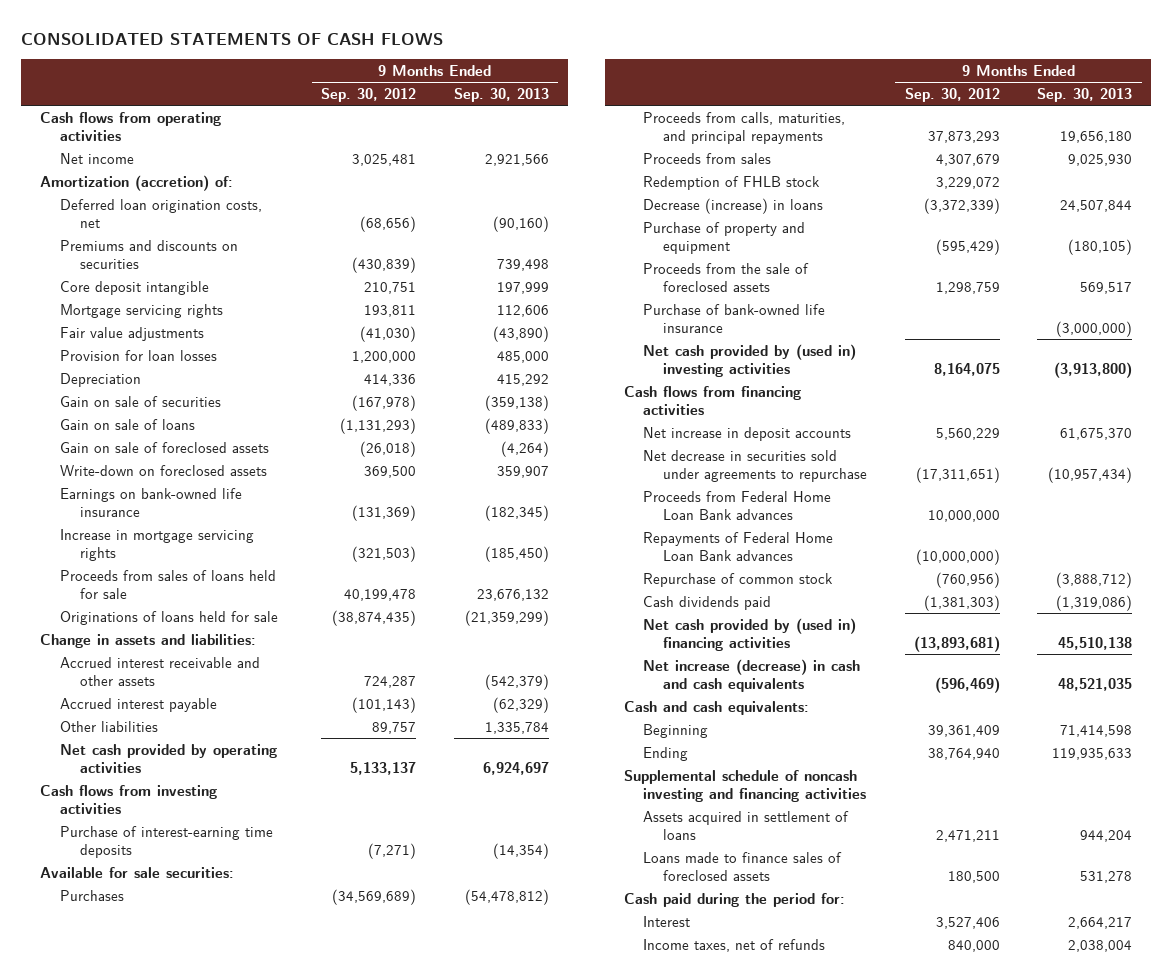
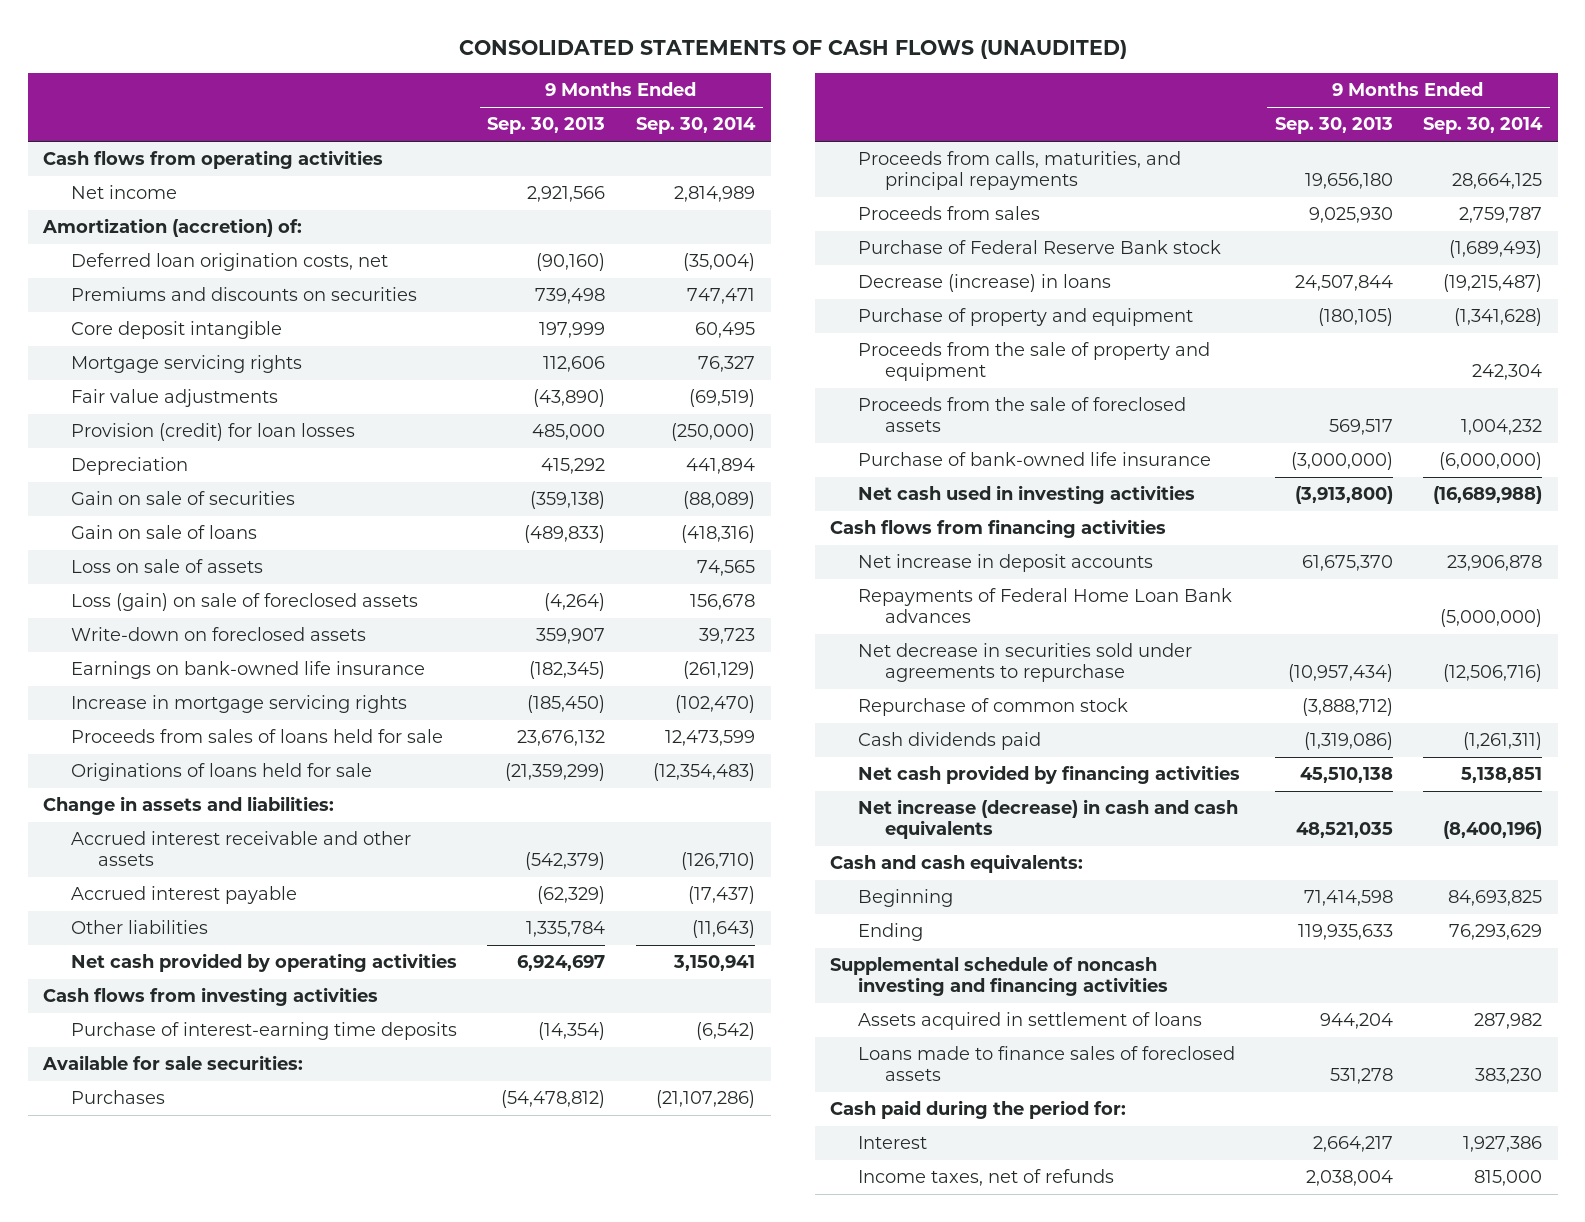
[21,32,444,45] CONSOLIDATED STATEMENTS OF CASH FLOWS -> [458,40,1127,60] CONSOLIDATED STATEMENTS OF CASH FLOWS (UNAUDITED)
[321,87,417,102] Sep. 30, 2012 -> none
none -> [636,117,757,135] Sep. 30, 2014
[59,349,217,361] Provision for loan losses -> [70,423,355,442] Provision (credit) for loan losses
none -> [70,559,263,574] Loss on sale of assets
[59,441,269,453] Gain on sale of foreclosed assets -> [70,593,418,612] Loss (gain) on sale of foreclosed assets
[643,175,821,190] Redemption of FHLB stock -> none
none -> [857,240,1221,255] Purchase of Federal Reserve Bank stock
none -> [857,342,1210,381] Proceeds from the sale of property and equipment
[643,343,857,377] Net cash provided by (used in) investing activities -> [857,485,1195,505] Net cash used in investing activities
[643,490,832,520] Proceeds from Federal Home Loan Bank advances -> none
[643,449,868,482] Net decrease in securities sold under agreements to repurchase -> [857,643,1192,682] Net decrease in securities sold under agreements to repurchase
[643,617,857,651] Net cash provided by (used in) financing activities -> [857,765,1240,785] Net cash provided by financing activities

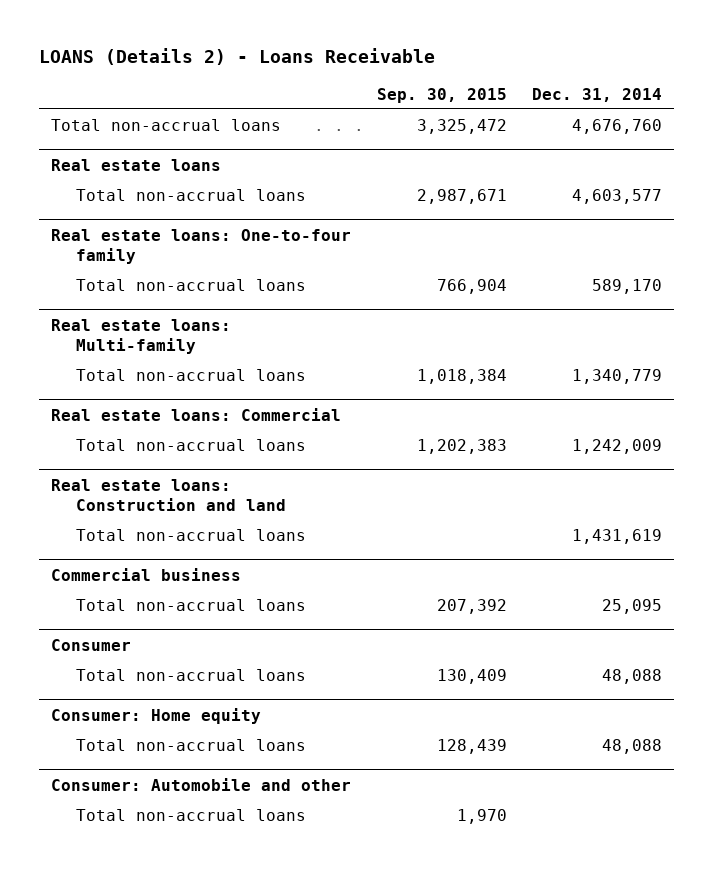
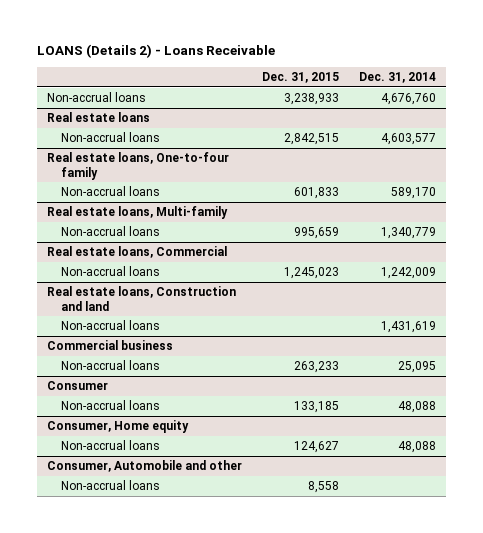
[376,87,507,103] Sep. 30, 2015 -> none
none -> [262,72,340,84] Dec. 31, 2015
[51,118,282,131] Total non-accrual loans -> [47,91,147,102] Non-accrual loans
[75,188,306,201] Total non-accrual loans -> [61,131,161,142] Non-accrual loans
[51,228,352,264] Real estate loans: One-to-four family -> [47,151,230,180] Real estate loans, One-to-four family
[75,278,306,291] Total non-accrual loans -> [61,185,161,196] Non-accrual loans
[51,318,232,354] Real estate loans: Multi-family -> [47,205,229,219] Real estate loans, Multi-family
[75,368,306,381] Total non-accrual loans -> [61,225,161,236] Non-accrual loans
[51,407,342,421] Real estate loans: Commercial -> [47,245,228,258] Real estate loans, Commercial
[75,438,306,451] Total non-accrual loans -> [61,265,161,276] Non-accrual loans
[51,478,286,511] Real estate loans: Construction and land -> [47,285,237,311] Real estate loans, Construction and land
[75,528,306,541] Total non-accrual loans -> [61,319,161,330] Non-accrual loans
[75,598,306,611] Total non-accrual loans -> [61,359,161,370] Non-accrual loans
[75,668,306,681] Total non-accrual loans -> [61,399,161,410] Non-accrual loans
[51,707,262,724] Consumer: Home equity -> [47,419,190,433] Consumer, Home equity
[75,738,306,751] Total non-accrual loans -> [61,439,161,450] Non-accrual loans
[51,777,352,791] Consumer: Automobile and other -> [47,459,243,472] Consumer, Automobile and other
[75,808,306,821] Total non-accrual loans -> [61,479,161,490] Non-accrual loans

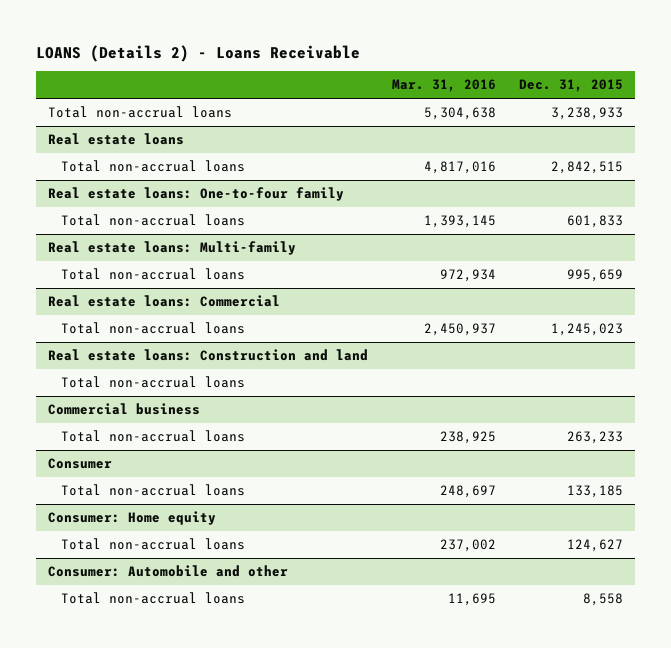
[359,72,437,84] Dec. 31, 2014 -> none
none -> [391,79,496,93] Mar. 31, 2016
[47,91,147,102] Non-accrual loans -> [48,106,233,119] Total non-accrual loans
[61,131,161,142] Non-accrual loans -> [60,160,245,173] Total non-accrual loans
[47,151,230,180] Real estate loans, One-to-four family -> [48,187,345,202] Real estate loans: One-to-four family
[61,185,161,196] Non-accrual loans -> [60,214,245,227] Total non-accrual loans
[47,205,229,219] Real estate loans, Multi-family -> [48,241,297,256] Real estate loans: Multi-family
[61,225,161,236] Non-accrual loans -> [60,268,245,281] Total non-accrual loans
[47,245,228,258] Real estate loans, Commercial -> [48,295,281,308] Real estate loans: Commercial
[61,265,161,276] Non-accrual loans -> [60,322,245,335] Total non-accrual loans
[47,285,237,311] Real estate loans, Construction and land -> [48,349,369,362] Real estate loans: Construction and land
[61,319,161,330] Non-accrual loans -> [60,376,245,389] Total non-accrual loans
[61,359,161,370] Non-accrual loans -> [60,430,245,443] Total non-accrual loans
[61,399,161,410] Non-accrual loans -> [60,484,245,497] Total non-accrual loans
[47,419,190,433] Consumer, Home equity -> [48,511,217,526] Consumer: Home equity
[61,439,161,450] Non-accrual loans -> [60,538,245,551] Total non-accrual loans
[47,459,243,472] Consumer, Automobile and other -> [48,565,289,578] Consumer: Automobile and other
[61,479,161,490] Non-accrual loans -> [60,592,245,605] Total non-accrual loans

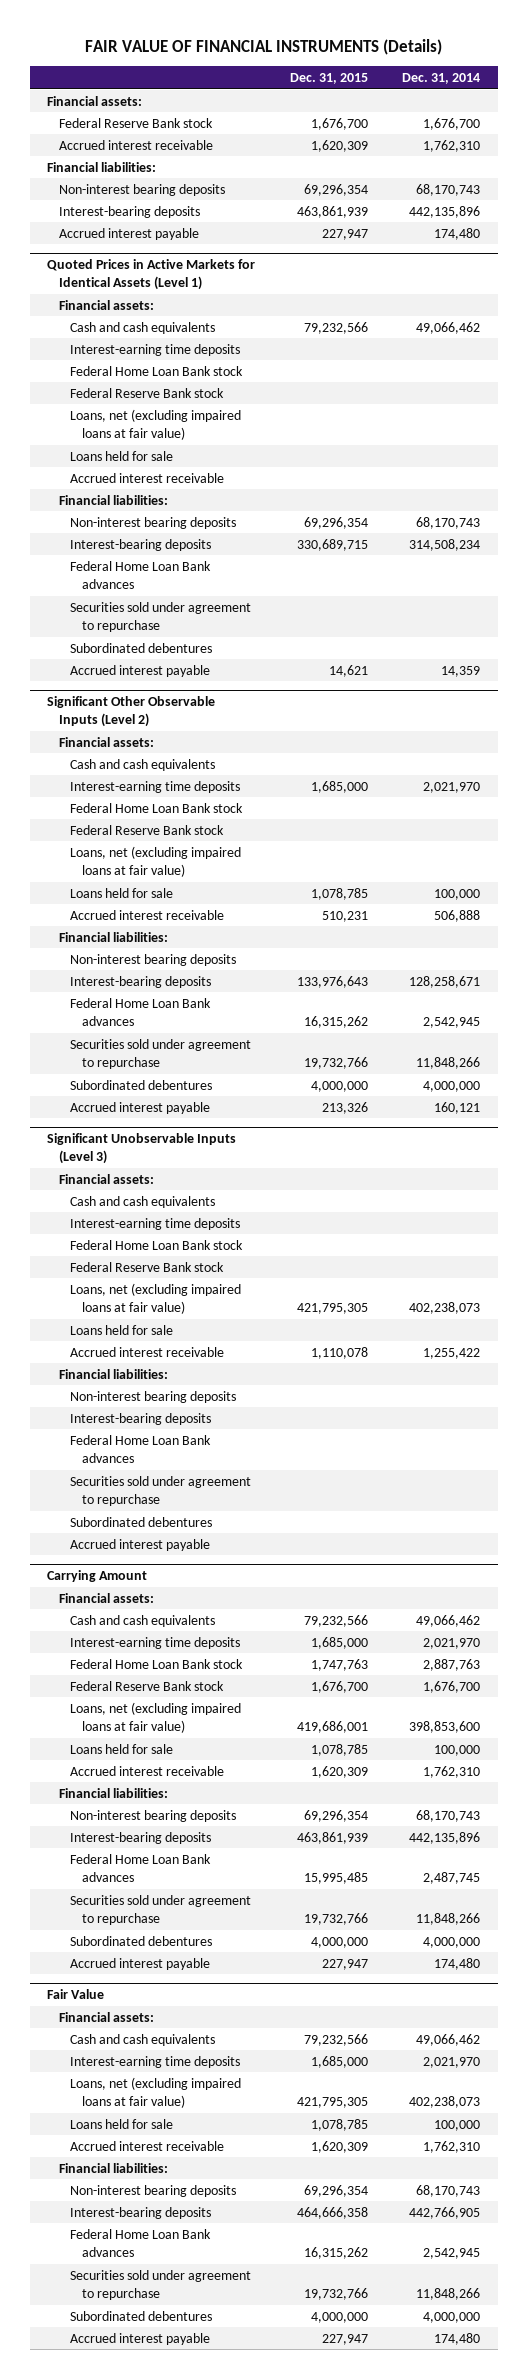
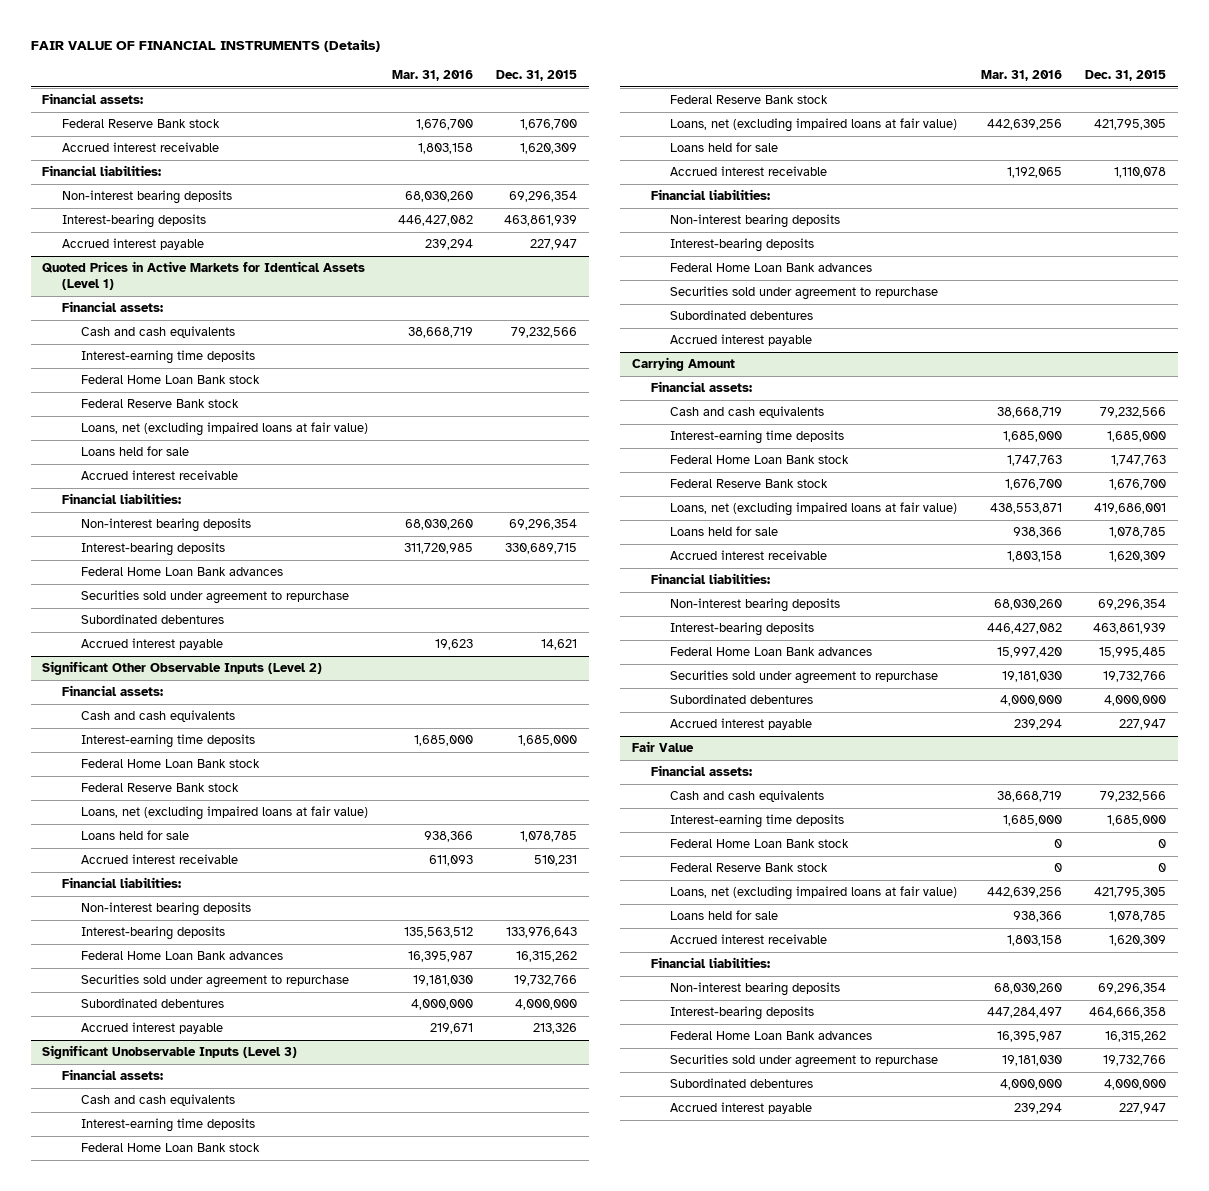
[402,73,481,85] Dec. 31, 2014 -> none
none -> [391,69,473,81] Mar. 31, 2016
none -> [670,839,850,849] Federal Home Loan Bank stock
none -> [670,863,829,873] Federal Reserve Bank stock

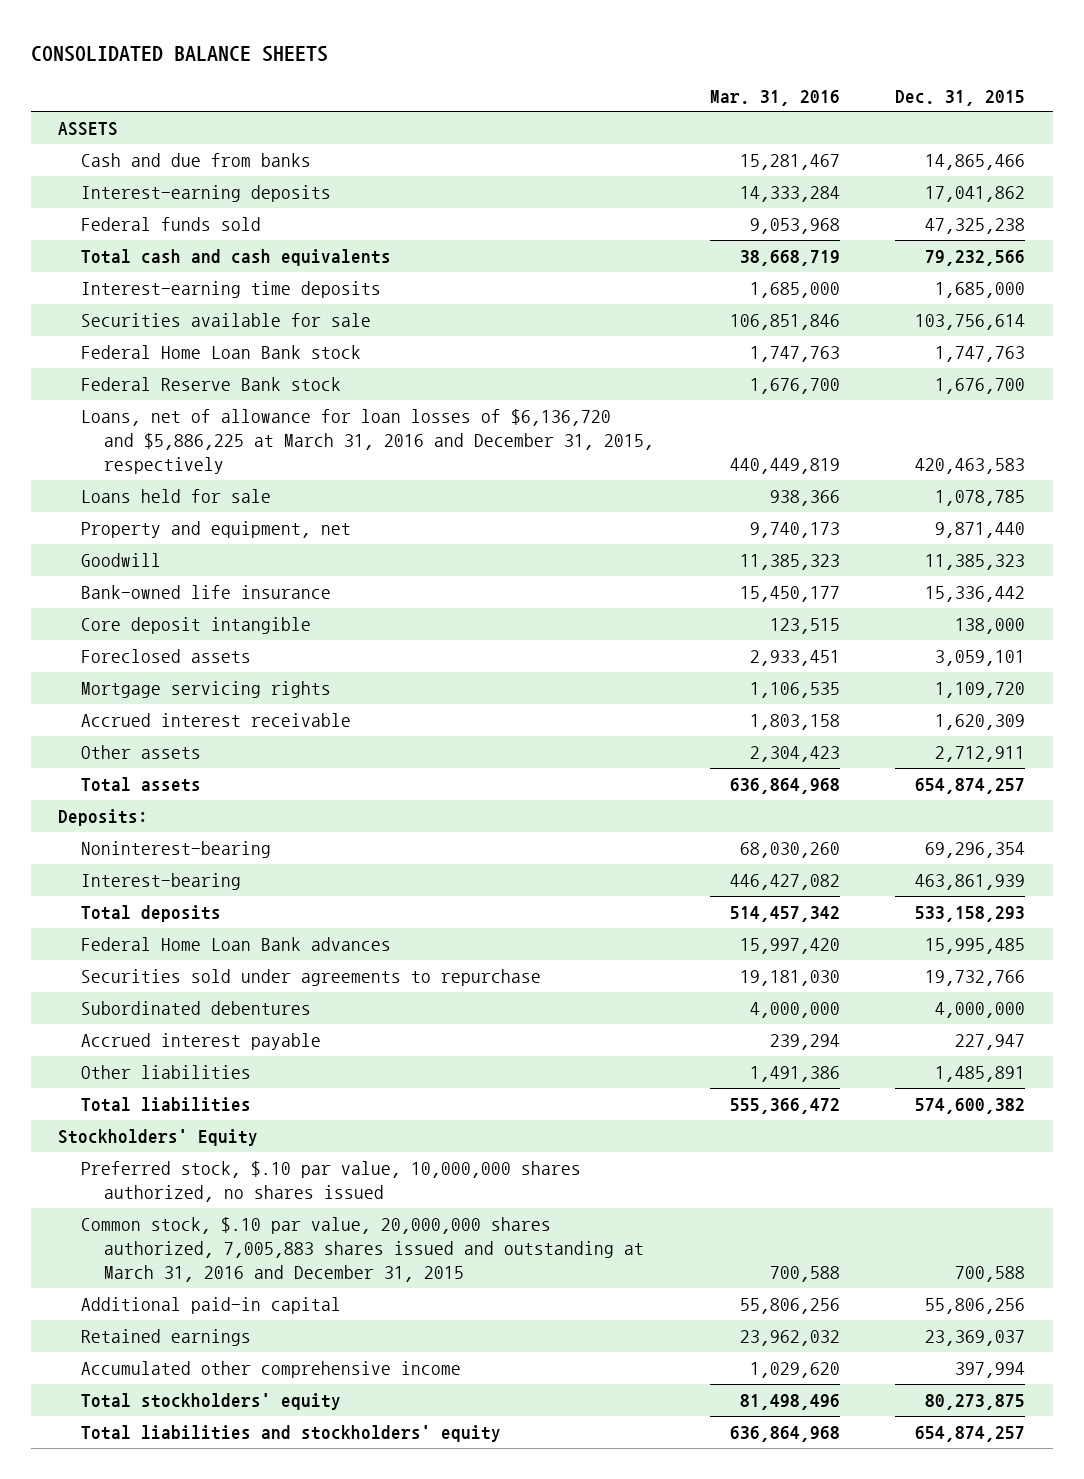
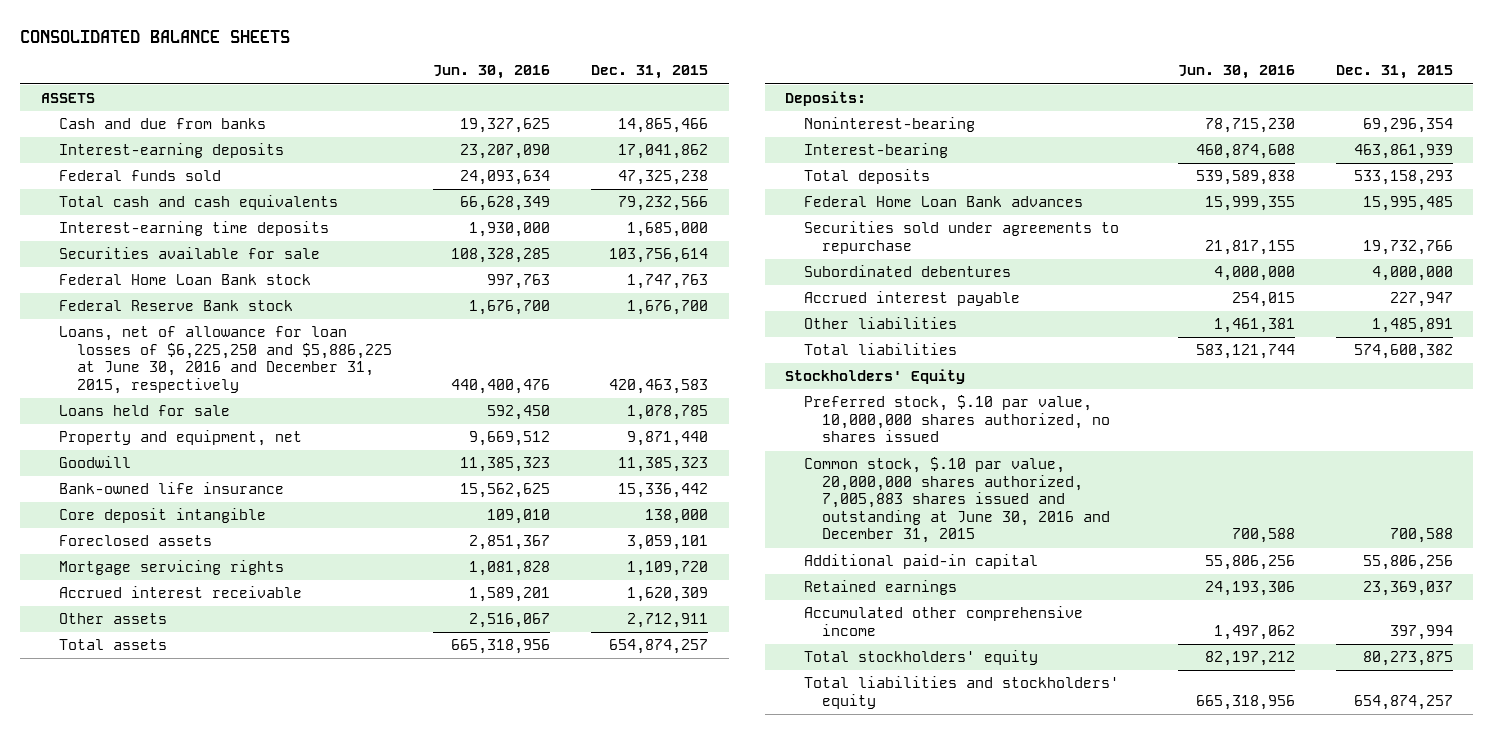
[709,89,840,106] Mar. 31, 2016 -> none
none -> [433,65,551,80] Jun. 30, 2016
[81,409,655,475] Loans, net of allowance for loan losses of $6,136,720 and $5,886,225 at March 31, 2016 and December 31, 2015, respectively -> [58,326,393,394] Loans, net of allowance for loan losses of $6,225,250 and $5,886,225 at June 30, 2016 and December 31, 2015, respectively
[81,1217,645,1283] Common stock, $.10 par value, 20,000,000 shares authorized, 7,005,883 shares issued and outstanding at March 31, 2016 and December 31, 2015 -> [803,457,1110,544] Common stock, $.10 par value, 20,000,000 shares authorized, 7,005,883 shares issued and outstanding at June 30, 2016 and December 31, 2015

